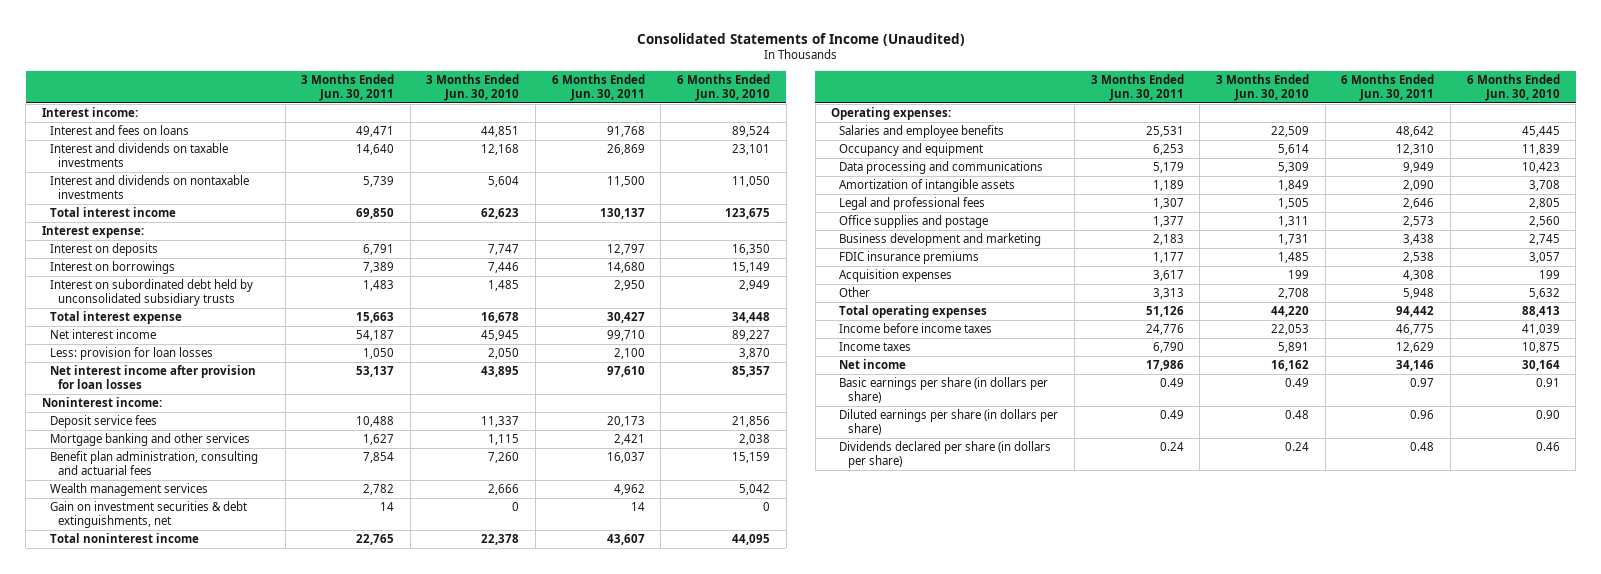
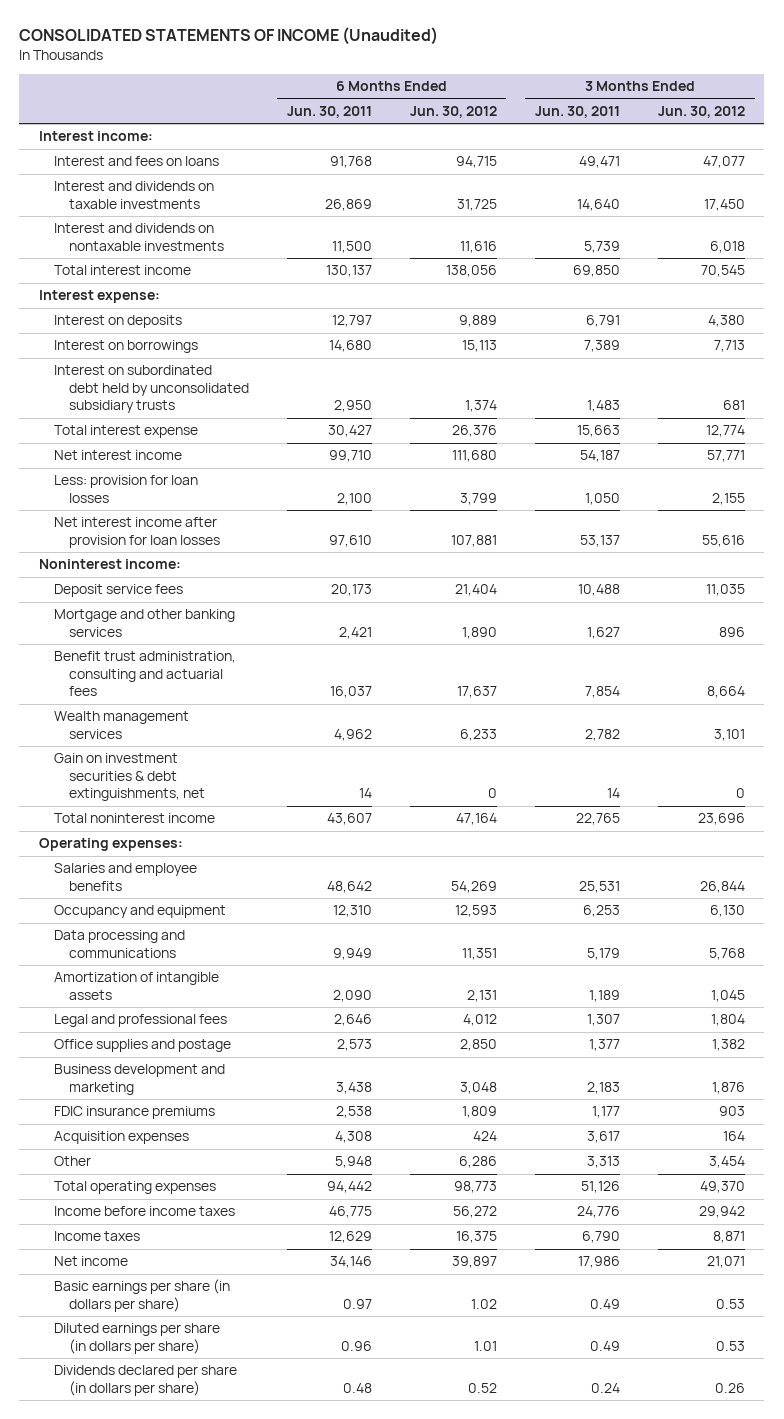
[636,32,965,46] Consolidated Statements of Income (Unaudited) -> [19,27,439,46] CONSOLIDATED STATEMENTS OF INCOME (Unaudited)
[426,74,520,101] 3 Months Ended Jun. 30, 2010 -> none
[677,74,771,101] 6 Months Ended Jun. 30, 2010 -> none
none -> [409,105,497,118] Jun. 30, 2012
none -> [657,105,745,118] Jun. 30, 2012
[49,433,250,447] Mortgage banking and other services -> [53,609,235,637] Mortgage and other banking services
[49,451,258,476] Benefit plan administration, consulting and actuarial fees -> [53,651,236,697] Benefit trust administration, consulting and actuarial fees

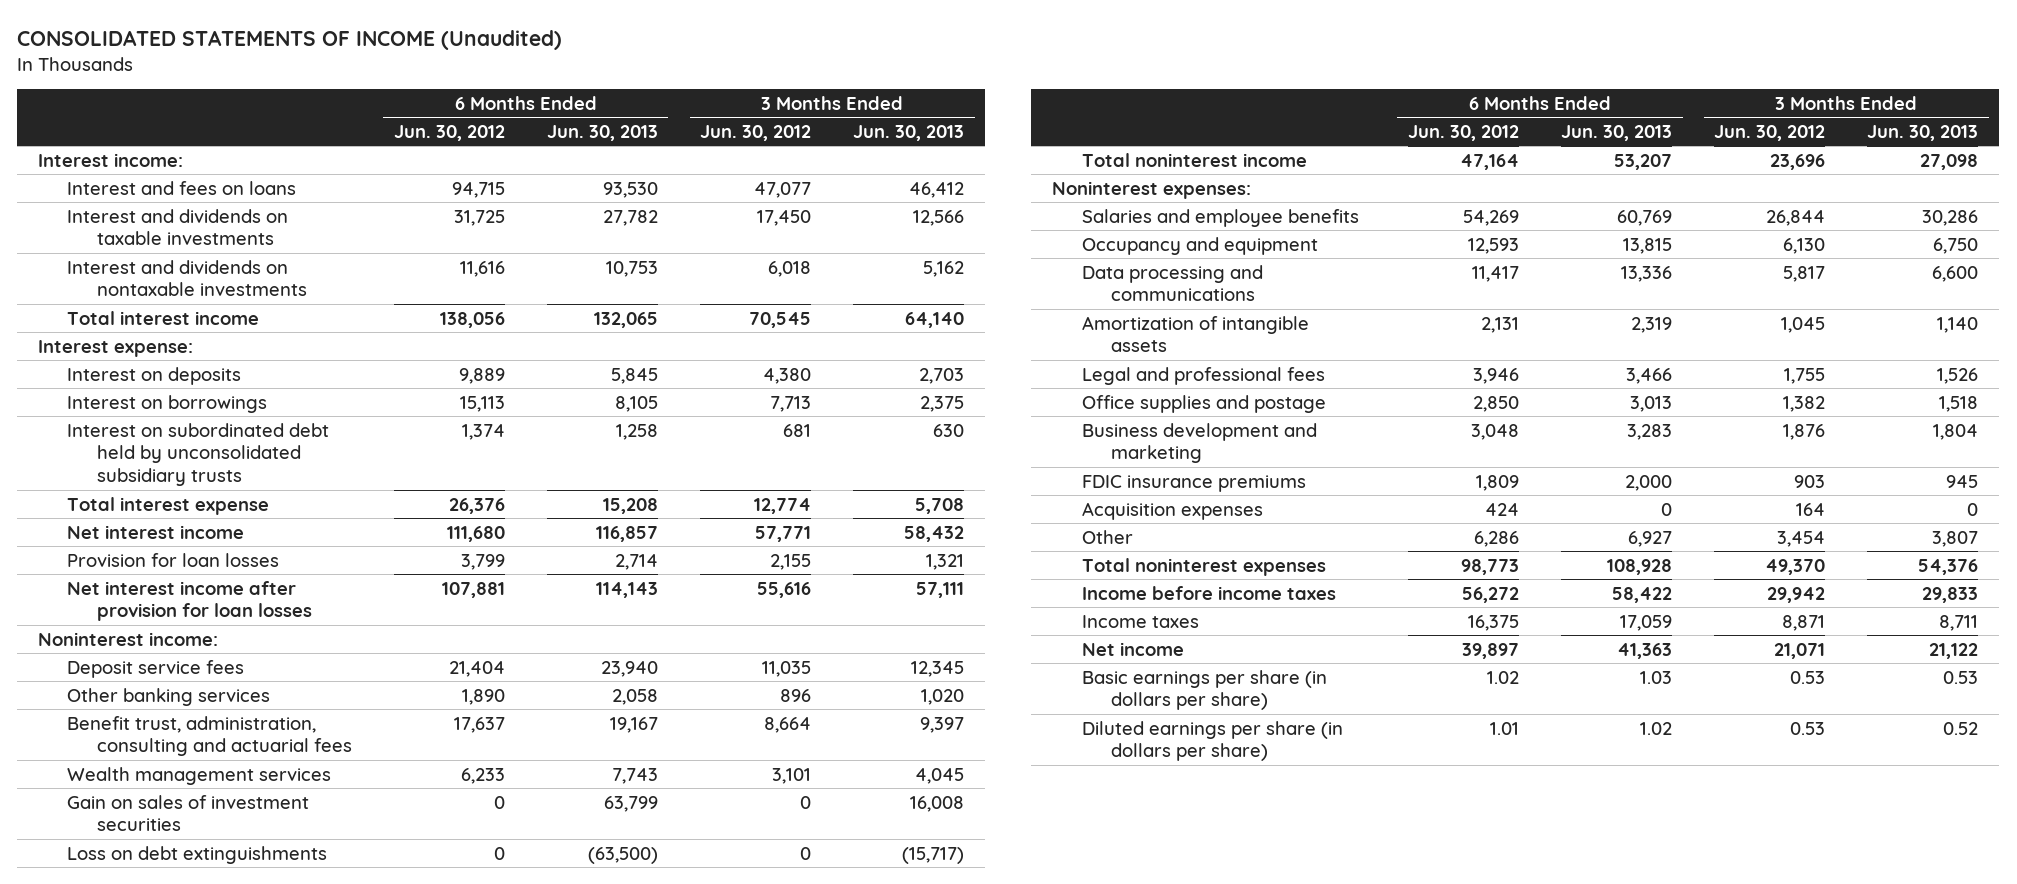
[286,105,372,118] Jun. 30, 2011 -> none
[534,105,620,118] Jun. 30, 2011 -> none
none -> [546,124,658,141] Jun. 30, 2013
none -> [853,124,965,141] Jun. 30, 2013
[53,475,198,503] Less: provision for loan losses -> [67,552,280,567] Provision for loan losses
[53,609,235,637] Mortgage and other banking services -> [67,687,271,706] Other banking services
[53,651,236,697] Benefit trust administration, consulting and actuarial fees -> [67,715,352,757] Benefit trust, administration, consulting and actuarial fees
[53,753,205,802] Gain on investment securities & debt extinguishments, net -> none
none -> [67,794,310,832] Gain on sales of investment securities
none -> [67,845,328,864] Loss on debt extinguishments
[38,838,183,852] Operating expenses: -> [1052,180,1252,199] Noninterest expenses:
[461,947,497,960] 11,351 -> [1471,265,1519,282] 11,417
[708,947,745,960] 5,768 -> [1783,265,1826,282] 5,817
[462,1014,497,1027] 4,012 -> [1472,367,1519,384] 3,946
[710,1014,745,1027] 1,804 -> [1784,367,1826,384] 1,755
[53,1181,216,1195] Total operating expenses -> [1081,557,1326,576] Total noninterest expenses
[53,1365,237,1396] Dividends declared per share (in dollars per share) -> none

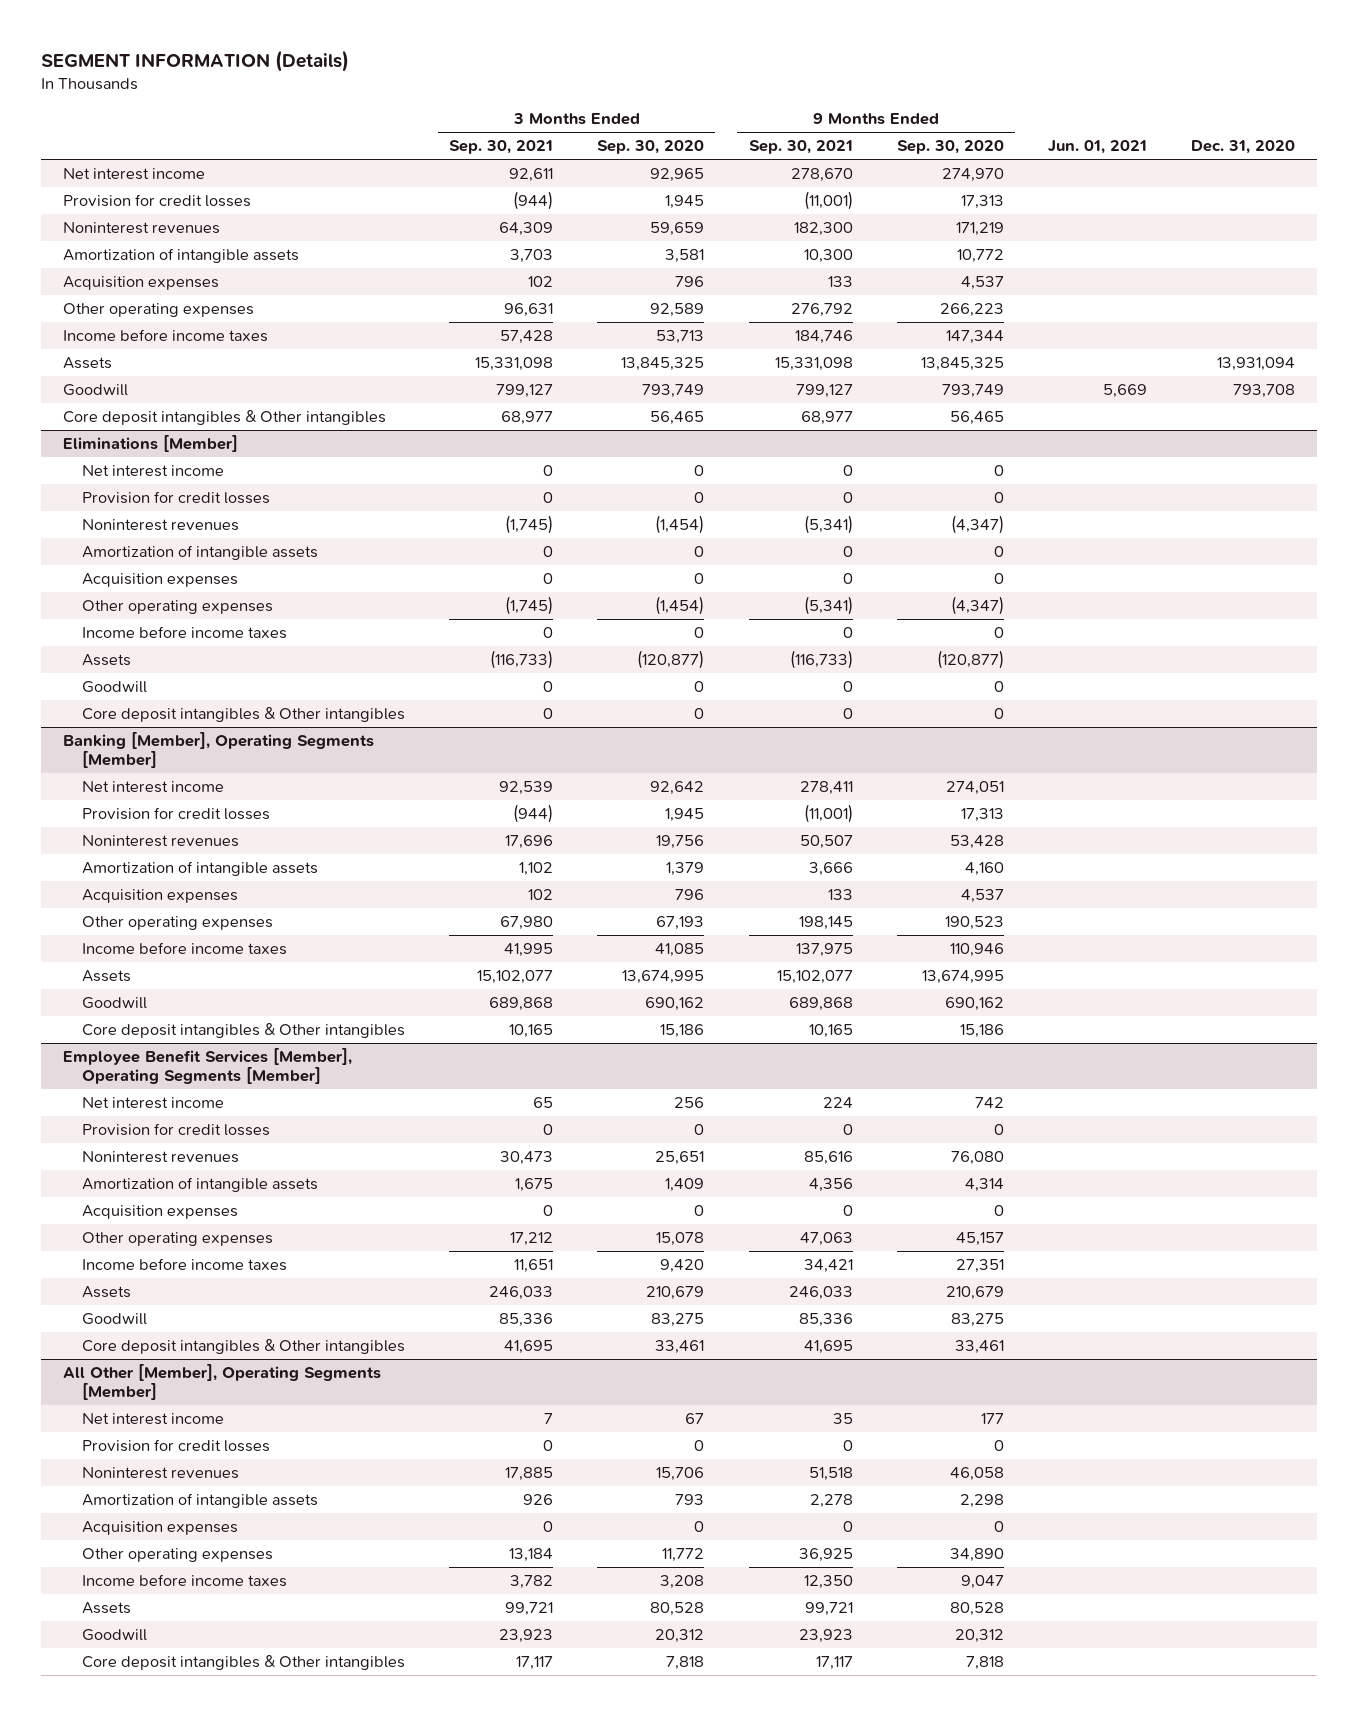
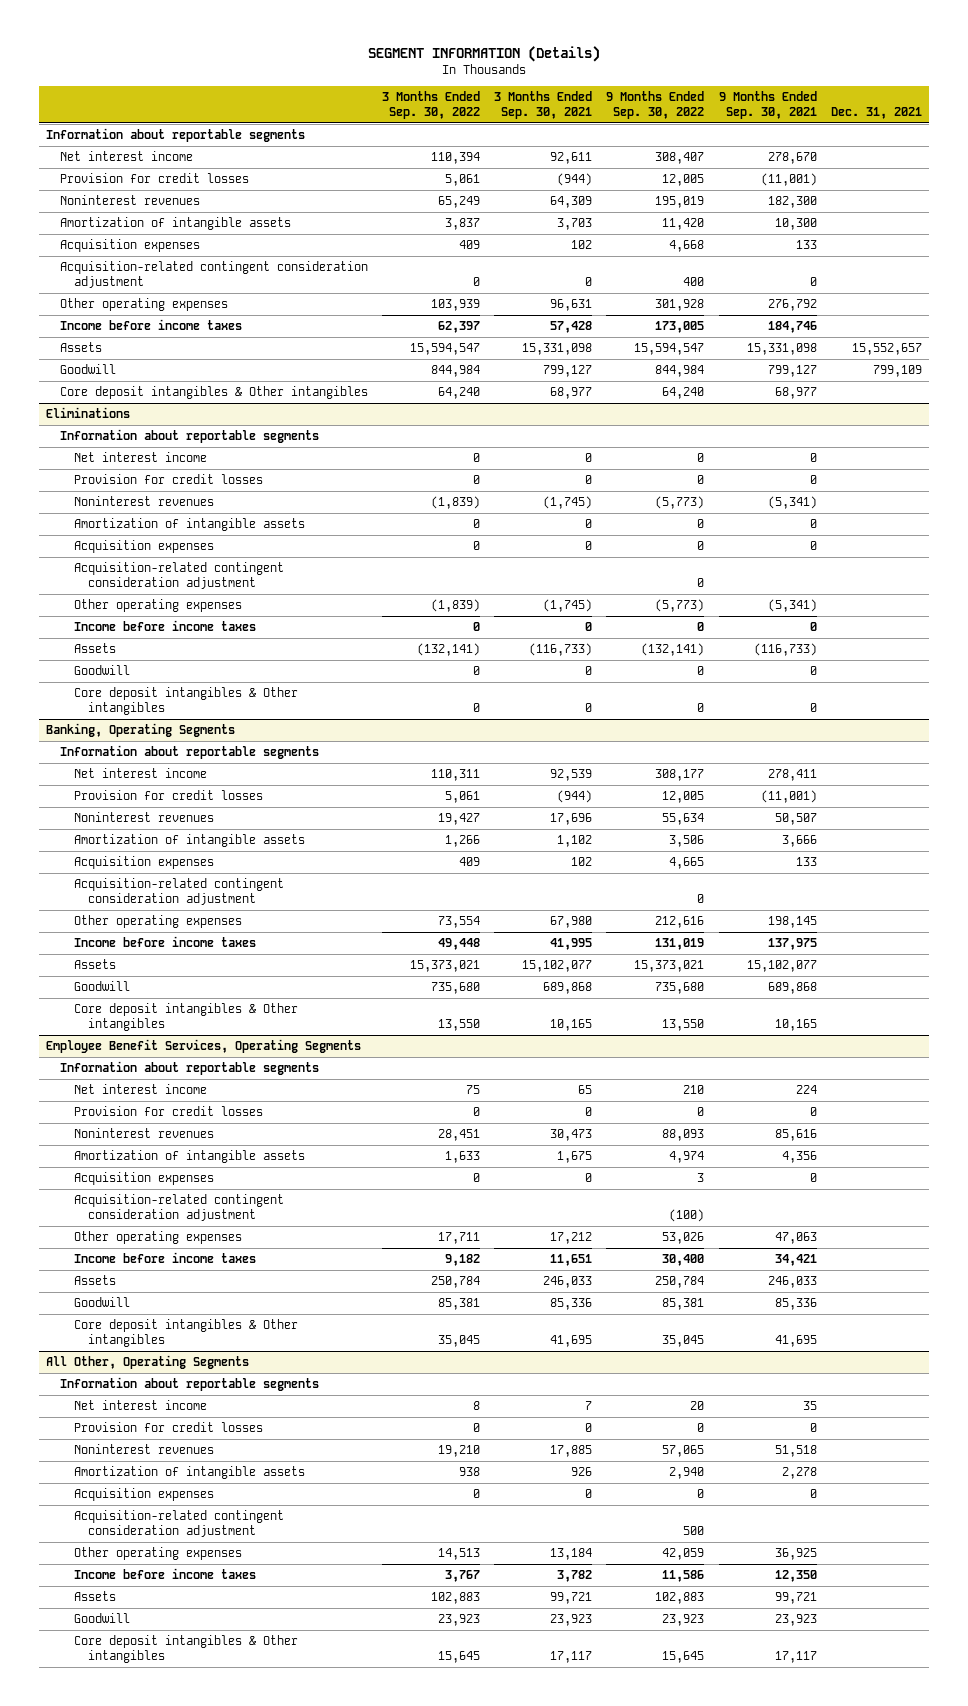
[597,140,705,155] Sep. 30, 2020 -> none
[896,140,1004,155] Sep. 30, 2020 -> none
[1047,140,1147,155] Jun. 01, 2021 -> none
[1190,140,1295,155] Dec. 31, 2020 -> none
none -> [382,91,481,119] 3 Months Ended Sep. 30, 2022
none -> [606,91,705,119] 9 Months Ended Sep. 30, 2022
none -> [830,106,922,119] Dec. 31, 2021
none -> [45,128,305,143] Information about reportable segments
none -> [59,261,368,288] Acquisition-related contingent consideration adjustment
[63,435,239,453] Eliminations [Member] -> [45,407,130,419] Eliminations
none -> [59,429,319,444] Information about reportable segments
none -> [73,562,284,589] Acquisition-related contingent consideration adjustment
[63,732,375,769] Banking [Member], Operating Segments [Member] -> [45,723,235,738] Banking, Operating Segments
none -> [59,745,319,760] Information about reportable segments
none -> [73,878,284,905] Acquisition-related contingent consideration adjustment
[63,1048,353,1085] Employee Benefit Services [Member], Operating Segments [Member] -> [45,1039,361,1054] Employee Benefit Services, Operating Segments
none -> [59,1061,319,1076] Information about reportable segments
none -> [73,1194,284,1221] Acquisition-related contingent consideration adjustment
[63,1364,382,1401] All Other [Member], Operating Segments [Member] -> [45,1355,249,1370] All Other, Operating Segments
none -> [59,1377,319,1392] Information about reportable segments
none -> [73,1510,284,1537] Acquisition-related contingent consideration adjustment

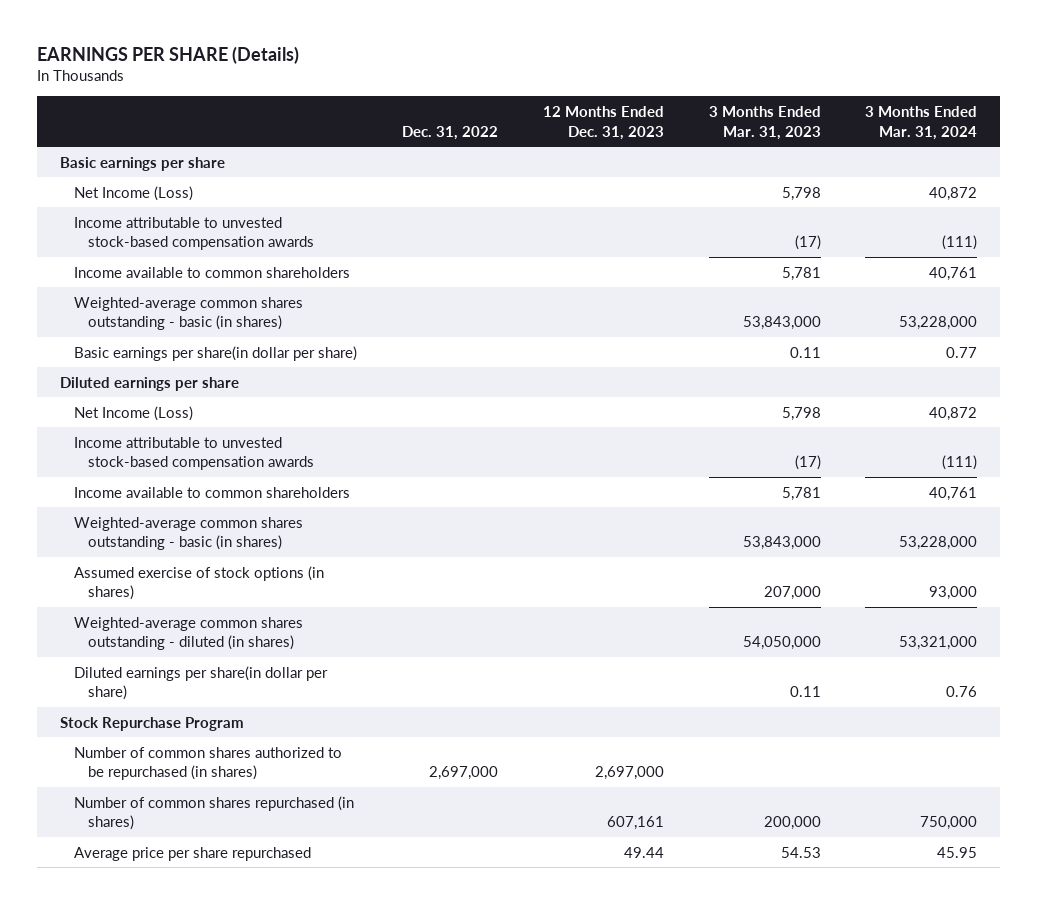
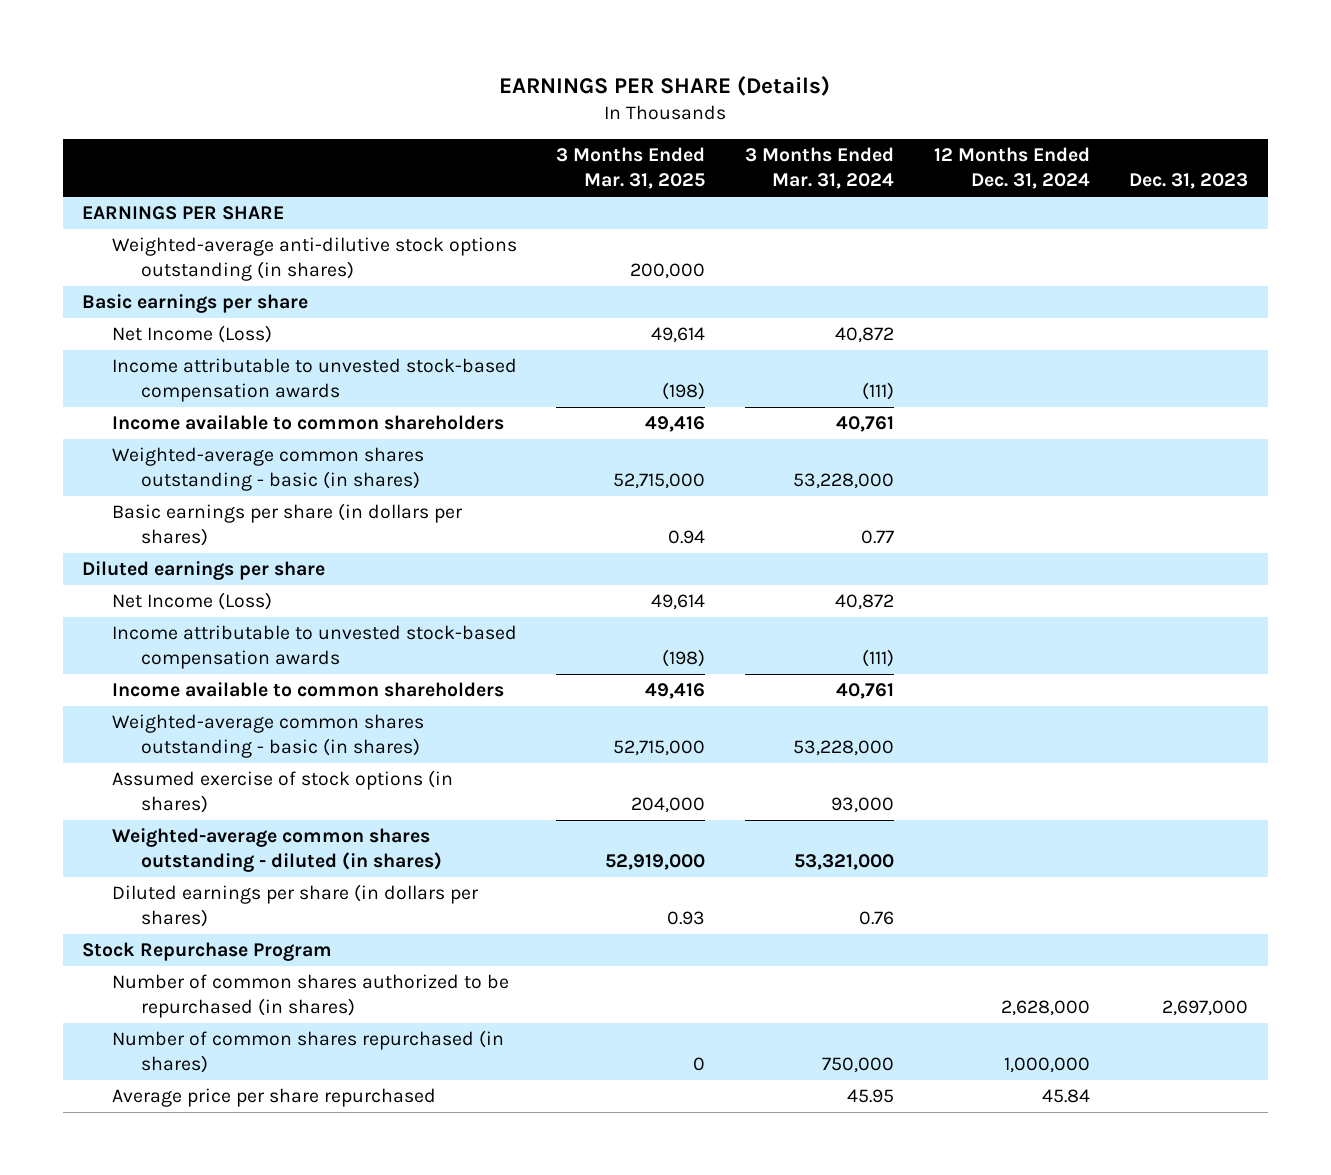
[401,125,498,140] Dec. 31, 2022 -> none
[542,106,664,140] 12 Months Ended Dec. 31, 2023 -> none
[708,106,821,140] 3 Months Ended Mar. 31, 2023 -> none
none -> [556,146,706,190] 3 Months Ended Mar. 31, 2025
none -> [933,146,1090,190] 12 Months Ended Dec. 31, 2024
none -> [1129,173,1249,190] Dec. 31, 2023
none -> [82,206,285,221] EARNINGS PER SHARE
none -> [111,237,517,282] Weighted-average anti-dilutive stock options outstanding (in shares)
[73,345,357,361] Basic earnings per share(in dollar per share) -> [111,503,463,547] Basic earnings per share (in dollars per shares)
[73,665,328,701] Diluted earnings per share(in dollar per share) -> [111,884,479,928] Diluted earnings per share (in dollars per shares)

